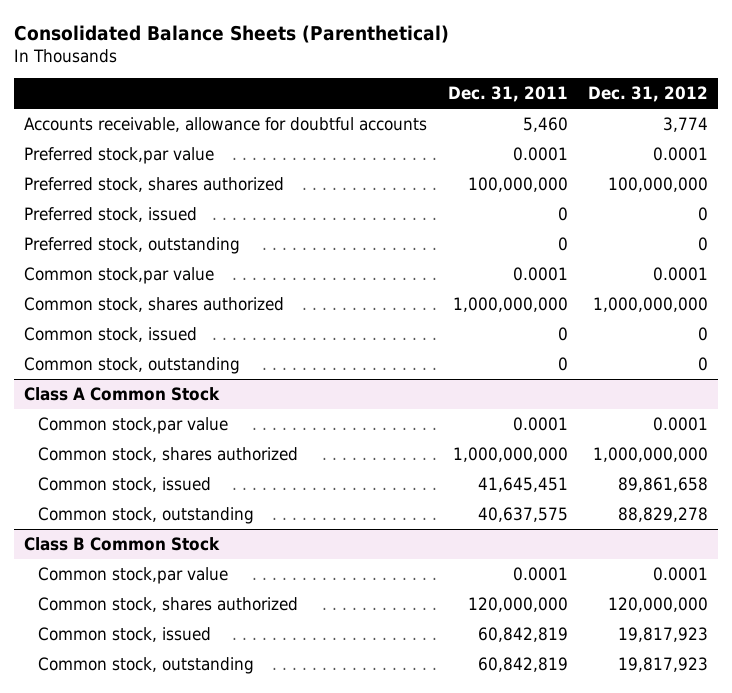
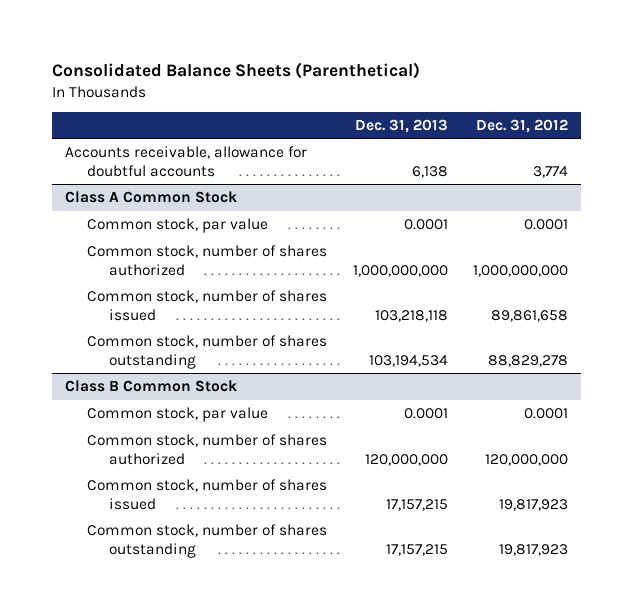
[447,86,568,103] Dec. 31, 2011 -> none
none -> [354,118,448,133] Dec. 31, 2013
[24,146,215,164] Preferred stock,par value -> none
[24,176,285,192] Preferred stock, shares authorized -> none
[24,206,198,222] Preferred stock, issued -> none
[24,236,241,254] Preferred stock, outstanding -> none
[24,266,215,284] Common stock,par value -> none
[24,296,285,312] Common stock, shares authorized -> none
[24,326,198,342] Common stock, issued -> none
[24,356,241,374] Common stock, outstanding -> none
[38,416,229,434] Common stock,par value -> [87,218,269,234] Common stock, par value
[38,446,299,462] Common stock, shares authorized -> [87,245,328,276] Common stock, number of shares authorized
[38,476,212,492] Common stock, issued -> [87,290,328,321] Common stock, number of shares issued
[38,506,255,524] Common stock, outstanding -> [87,335,328,369] Common stock, number of shares outstanding
[38,566,229,584] Common stock,par value -> [87,407,269,423] Common stock, par value
[38,596,299,612] Common stock, shares authorized -> [87,434,328,465] Common stock, number of shares authorized
[38,626,212,642] Common stock, issued -> [87,479,328,510] Common stock, number of shares issued
[38,656,255,674] Common stock, outstanding -> [87,524,328,558] Common stock, number of shares outstanding

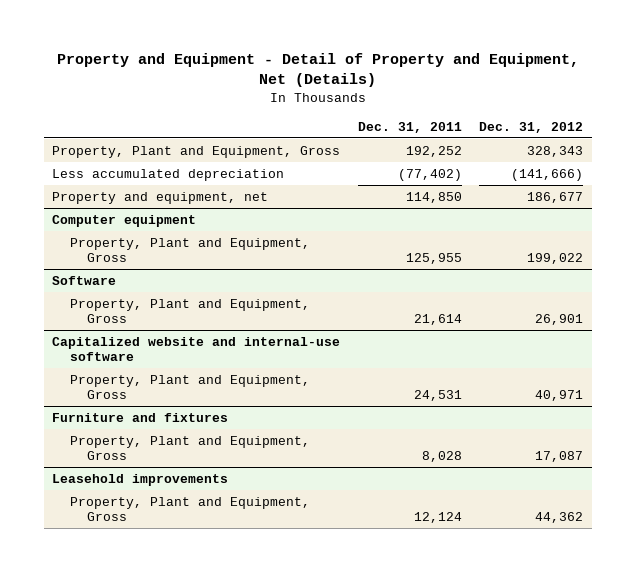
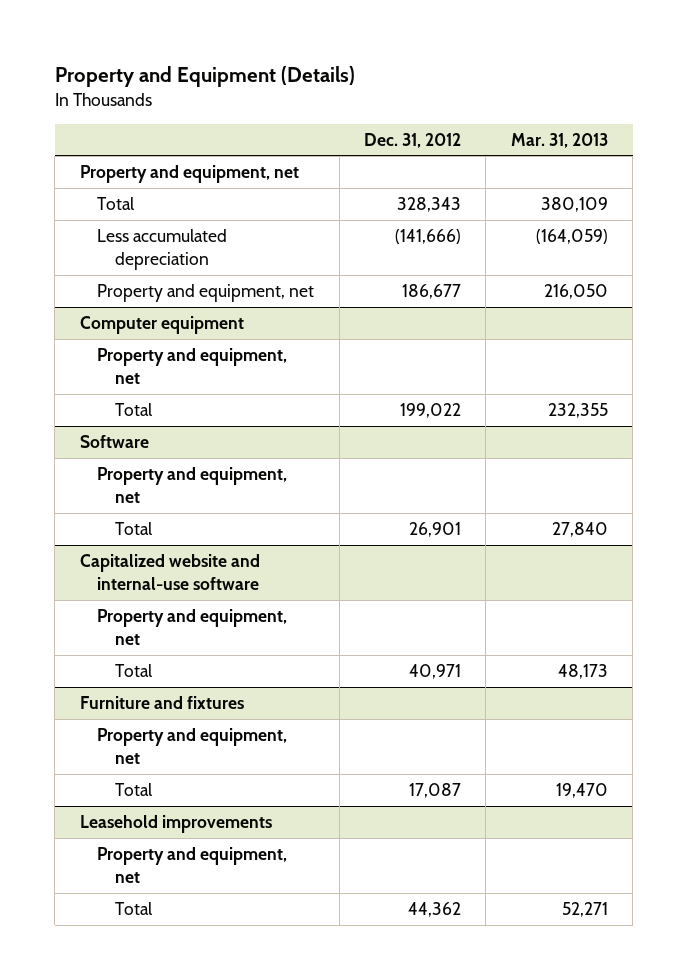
[56,53,579,88] Property and Equipment - Detail of Property and Equipment, Net (Details) -> [54,66,355,88] Property and Equipment (Details)
[357,121,462,133] Dec. 31, 2011 -> none
none -> [510,132,608,148] Mar. 31, 2013
none -> [79,165,299,184] Property and equipment, net
[52,145,341,158] Property, Plant and Equipment, Gross -> [97,197,135,211] Total
none -> [97,348,288,384] Property and equipment, net
[69,237,310,263] Property, Plant and Equipment, Gross -> [114,403,152,417] Total
none -> [97,467,288,503] Property and equipment, net
[69,298,310,324] Property, Plant and Equipment, Gross -> [114,522,152,536] Total
none -> [97,609,288,645] Property and equipment, net
[69,374,310,400] Property, Plant and Equipment, Gross -> [114,664,152,678] Total
none -> [97,728,288,764] Property and equipment, net
[69,435,310,461] Property, Plant and Equipment, Gross -> [114,783,152,797] Total
none -> [97,847,288,883] Property and equipment, net
[69,496,310,522] Property, Plant and Equipment, Gross -> [114,902,152,916] Total

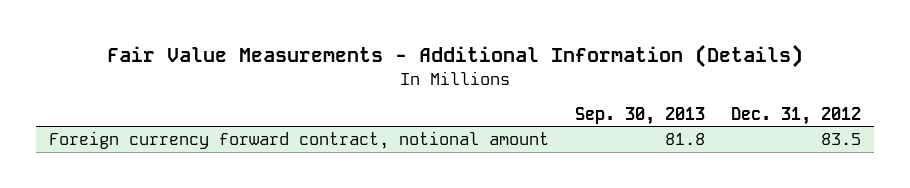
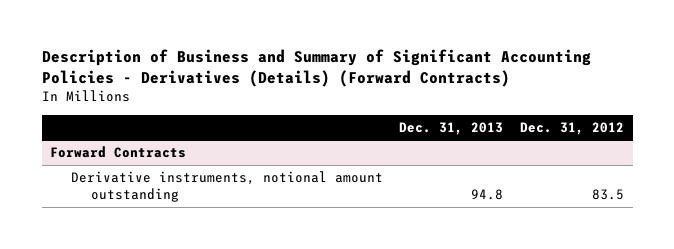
[107,44,804,69] Fair Value Measurements - Additional Information (Details) -> [41,49,591,88] Description of Business and Summary of Significant Accounting Policies - Derivatives (Details) (Forward Contracts)
[575,106,706,125] Sep. 30, 2013 -> none
none -> [399,121,504,135] Dec. 31, 2013
none -> [50,146,187,159] Forward Contracts
[49,131,550,150] Foreign currency forward contract, notional amount -> [70,171,383,203] Derivative instruments, notional amount outstanding

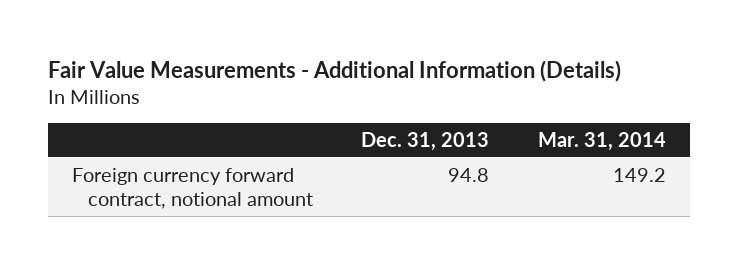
[41,49,591,88] Description of Business and Summary of Significant Accounting Policies - Derivatives (Details) (Forward Contracts) -> [47,59,621,82] Fair Value Measurements - Additional Information (Details)
[520,121,625,135] Dec. 31, 2012 -> none
none -> [537,131,666,151] Mar. 31, 2014
[50,146,187,159] Forward Contracts -> none
[70,171,383,203] Derivative instruments, notional amount outstanding -> [71,167,313,209] Foreign currency forward contract, notional amount

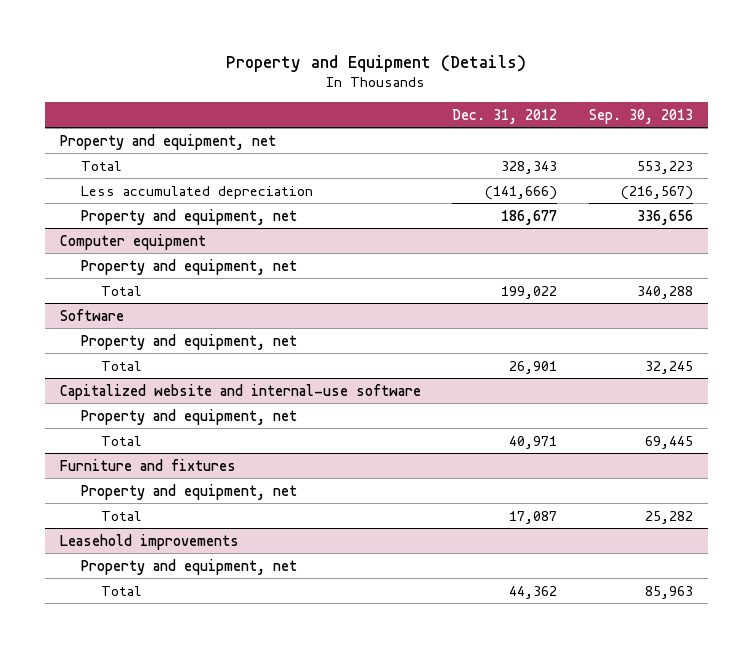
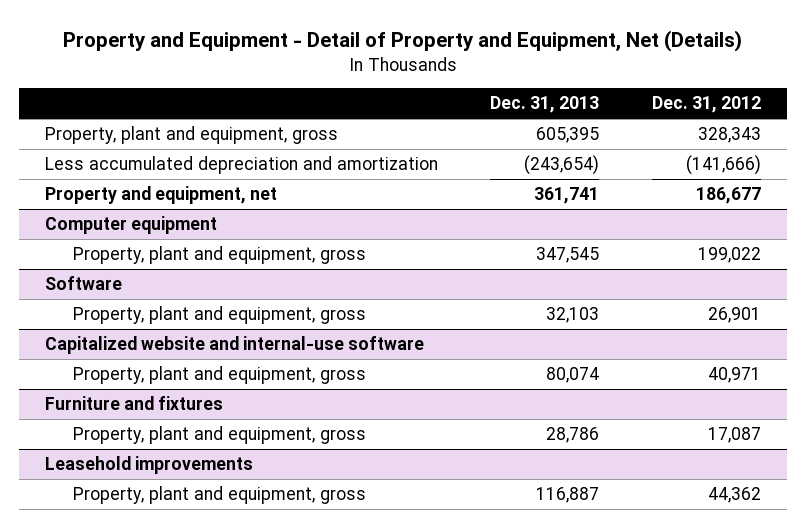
[226,54,527,72] Property and Equipment (Details) -> [62,29,742,52] Property and Equipment - Detail of Property and Equipment, Net (Details)
[588,108,693,124] Sep. 30, 2013 -> none
none -> [490,96,600,114] Dec. 31, 2013
[60,133,277,150] Property and equipment, net -> none
[80,160,122,171] Total -> [45,126,339,145] Property, plant and equipment, gross
[80,185,313,199] Less accumulated depreciation -> [45,156,439,175] Less accumulated depreciation and amortization
[80,258,297,275] Property and equipment, net -> none
[101,285,143,296] Total -> [72,246,366,265] Property, plant and equipment, gross
[80,333,297,350] Property and equipment, net -> none
[101,360,143,371] Total -> [72,306,366,325] Property, plant and equipment, gross
[80,408,297,425] Property and equipment, net -> none
[101,435,143,446] Total -> [72,366,366,385] Property, plant and equipment, gross
[80,483,297,500] Property and equipment, net -> none
[101,510,143,521] Total -> [72,426,366,445] Property, plant and equipment, gross
[80,558,297,575] Property and equipment, net -> none
[101,585,143,596] Total -> [72,486,366,505] Property, plant and equipment, gross

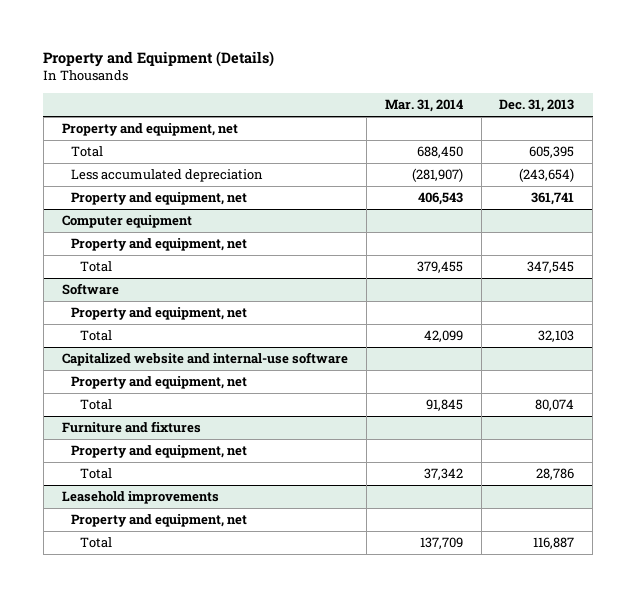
[62,29,742,52] Property and Equipment - Detail of Property and Equipment, Net (Details) -> [43,51,275,68] Property and Equipment (Details)
[651,96,761,114] Dec. 31, 2012 -> none
none -> [384,99,463,113] Mar. 31, 2014
none -> [61,123,238,137] Property and equipment, net
[45,126,339,145] Property, plant and equipment, gross -> [70,146,103,158] Total
[45,156,439,175] Less accumulated depreciation and amortization -> [70,169,263,183] Less accumulated depreciation
none -> [70,238,247,252] Property and equipment, net
[72,246,366,265] Property, plant and equipment, gross -> [79,261,112,273] Total
none -> [70,307,247,321] Property and equipment, net
[72,306,366,325] Property, plant and equipment, gross -> [79,330,112,342] Total
none -> [70,376,247,390] Property and equipment, net
[72,366,366,385] Property, plant and equipment, gross -> [79,399,112,411] Total
none -> [70,445,247,459] Property and equipment, net
[72,426,366,445] Property, plant and equipment, gross -> [79,468,112,480] Total
none -> [70,514,247,528] Property and equipment, net
[72,486,366,505] Property, plant and equipment, gross -> [79,537,112,549] Total

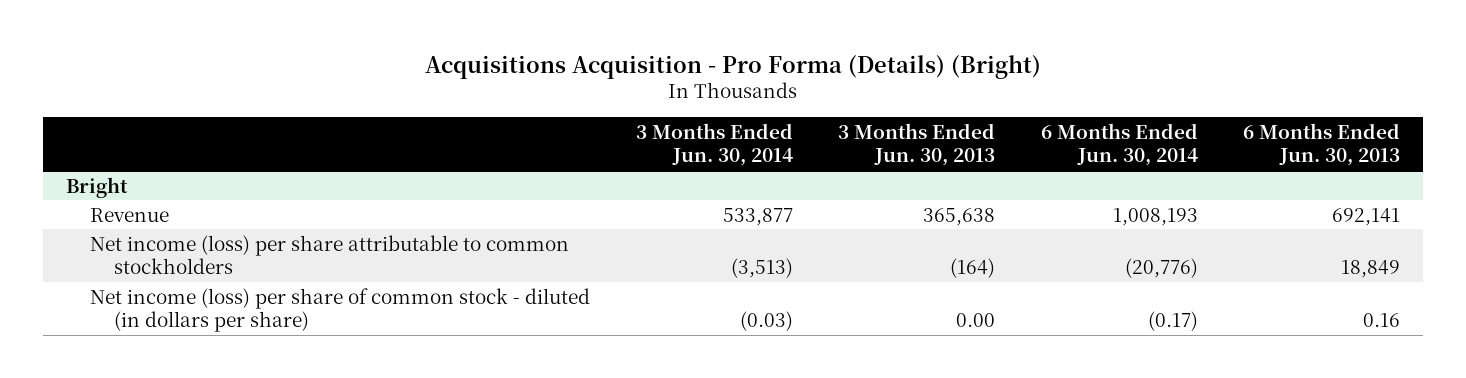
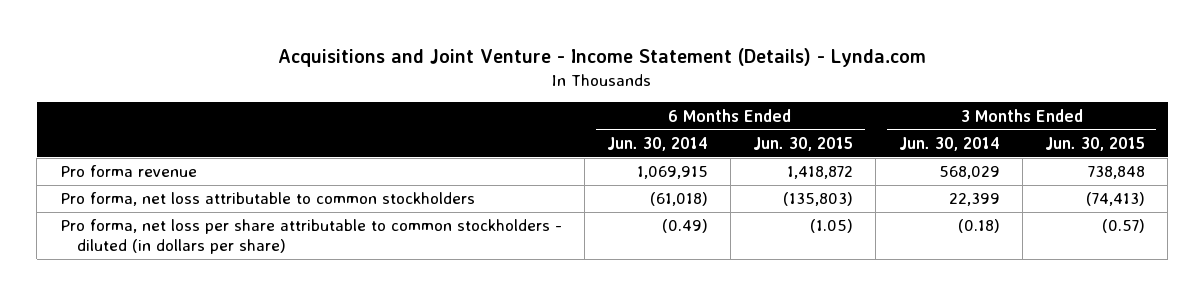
[425,54,1042,79] Acquisitions Acquisition - Pro Forma (Details) (Bright) -> [278,47,927,67] Acquisitions and Joint Venture - Income Statement (Details) - Lynda.com
[838,123,996,167] 3 Months Ended Jun. 30, 2013 -> none
[1242,123,1400,167] 6 Months Ended Jun. 30, 2013 -> none
none -> [753,137,854,152] Jun. 30, 2015
none -> [1044,137,1145,152] Jun. 30, 2015
[66,176,129,198] Bright -> none
[90,207,170,222] Revenue -> [59,165,197,178] Pro forma revenue
[722,207,793,226] 533,877 -> [938,166,1000,180] 568,029
[1112,207,1198,226] 1,008,193 -> [636,166,708,180] 1,069,915
[90,234,570,274] Net income (loss) per share attributable to common stockholders -> [59,192,475,207] Pro forma, net loss attributable to common stockholders
[730,257,793,278] (3,513) -> [948,193,1000,207] 22,399
[1124,257,1198,278] (20,776) -> [649,192,708,207] (61,018)
[90,287,591,332] Net income (loss) per share of common stock - diluted (in dollars per share) -> [59,219,562,254] Pro forma, net loss per share attributable to common stockholders - diluted (in dollars per share)
[739,310,793,331] (0.03) -> [957,219,1000,234] (0.18)
[1147,310,1198,331] (0.17) -> [661,219,708,234] (0.49)

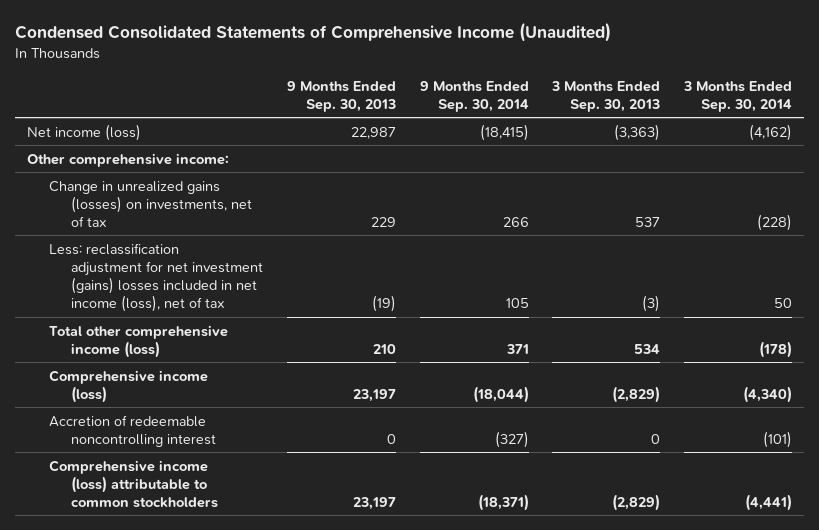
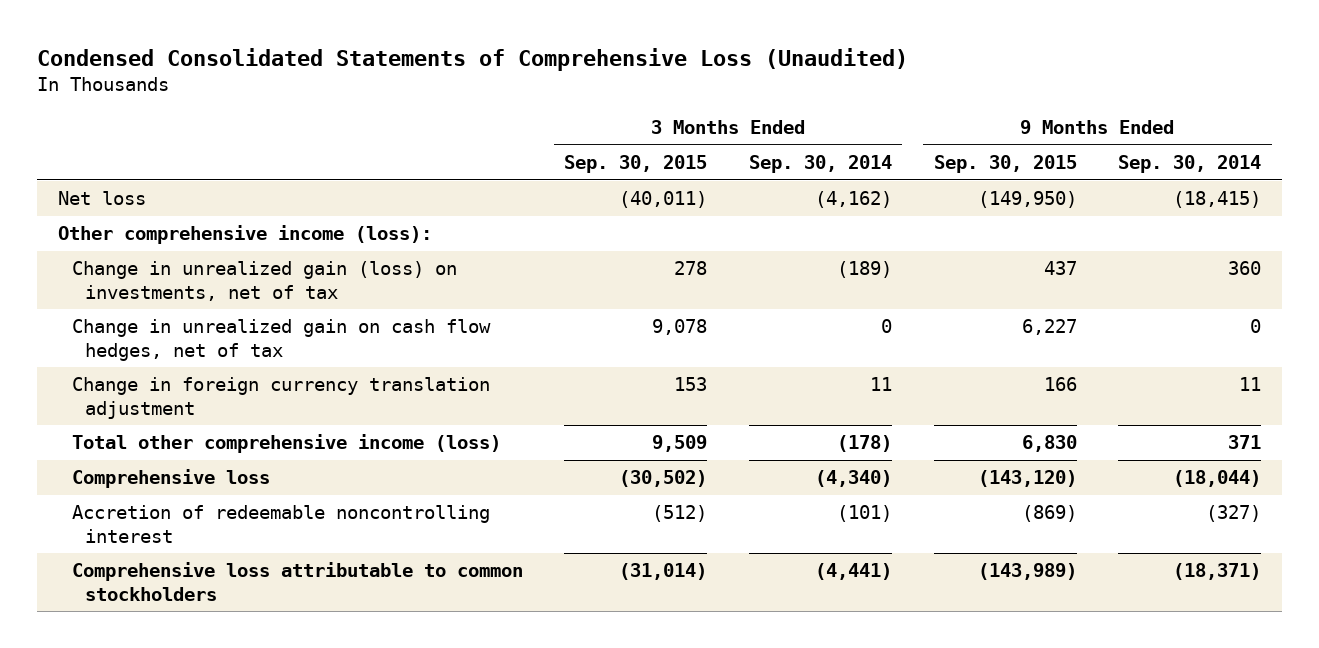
[14,21,611,42] Condensed Consolidated Statements of Comprehensive Income (Unaudited) -> [36,47,908,71] Condensed Consolidated Statements of Comprehensive Loss (Unaudited)
[286,80,396,112] 9 Months Ended Sep. 30, 2013 -> none
[551,80,661,112] 3 Months Ended Sep. 30, 2013 -> none
none -> [564,154,708,173] Sep. 30, 2015
none -> [933,154,1077,173] Sep. 30, 2015
[48,242,263,313] Less: reclassification adjustment for net investment (gains) losses included in net income (loss), net of tax -> none
[26,123,141,141] Net income (loss) -> [57,191,146,206] Net loss
[26,152,229,167] Other comprehensive income: -> [57,225,432,245] Other comprehensive income (loss):
[48,180,252,227] Change in unrealized gains (losses) on investments, net of tax -> [71,261,457,301] Change in unrealized gain (loss) on investments, net of tax
[502,216,529,227] 266 -> [1228,261,1262,276] 360
[757,213,793,231] (228) -> [836,261,892,279] (189)
none -> [71,319,491,361] Change in unrealized gain on cash flow hedges, net of tax
none -> [71,377,490,419] Change in foreign currency translation adjustment
[48,369,208,403] Comprehensive income (loss) -> [71,469,270,489] Comprehensive loss
[48,459,218,508] Comprehensive income (loss) attributable to common stockholders -> [71,562,523,601] Comprehensive loss attributable to common stockholders

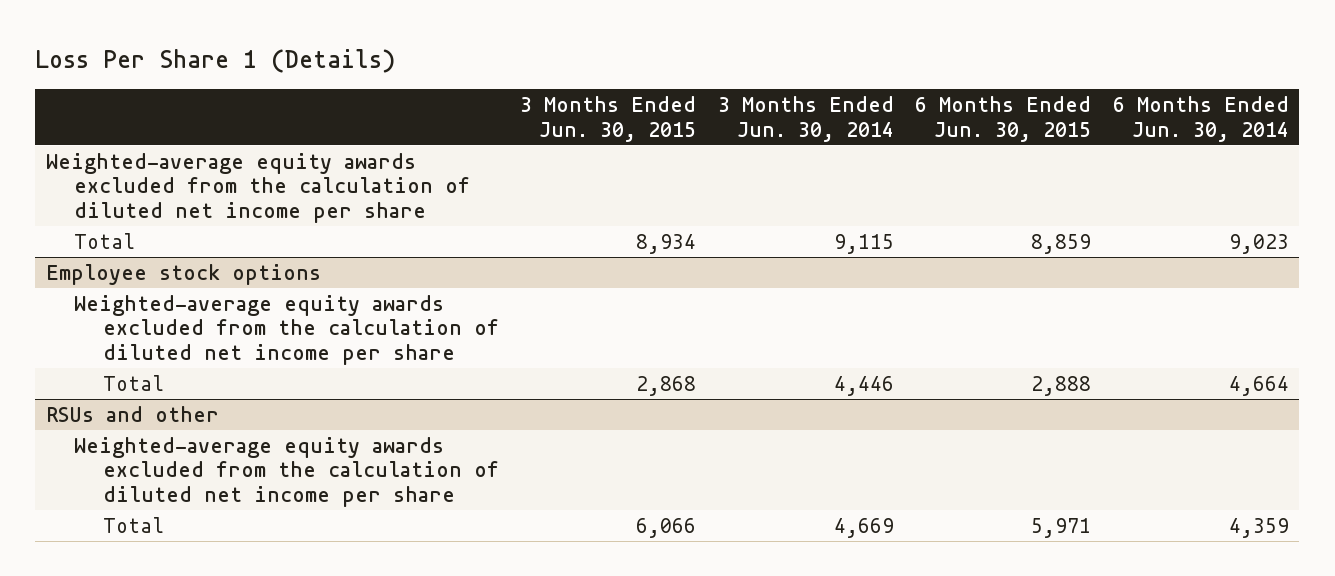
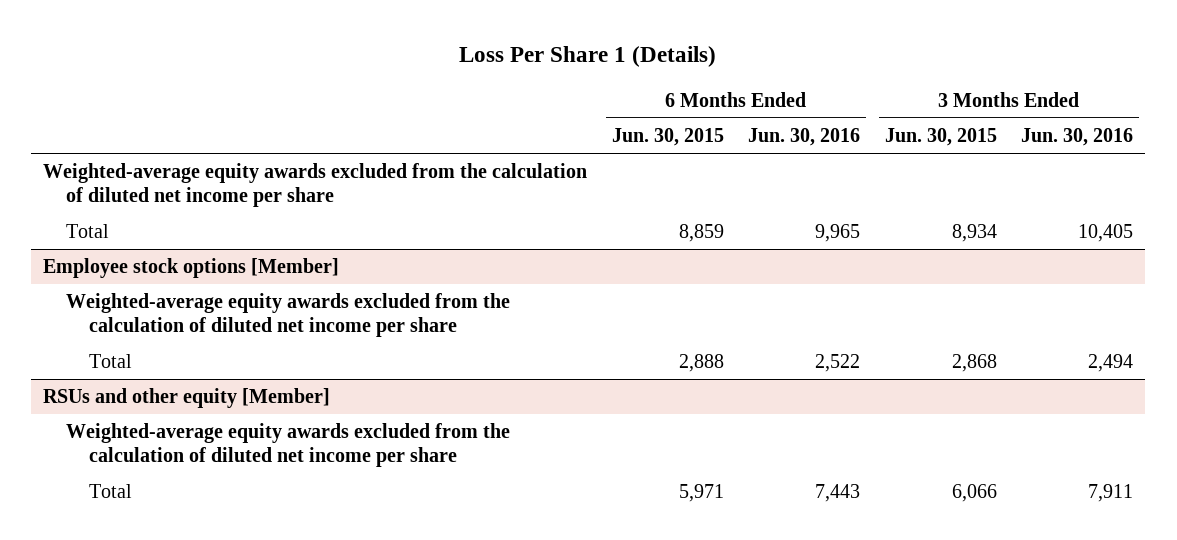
[717,96,894,142] 3 Months Ended Jun. 30, 2014 -> none
[1112,96,1289,142] 6 Months Ended Jun. 30, 2014 -> none
none -> [748,127,861,146] Jun. 30, 2016
none -> [1021,127,1134,146] Jun. 30, 2016
[46,263,322,285] Employee stock options -> [43,258,340,279] Employee stock options [Member]
[46,405,220,422] RSUs and other -> [43,388,331,409] RSUs and other equity [Member]

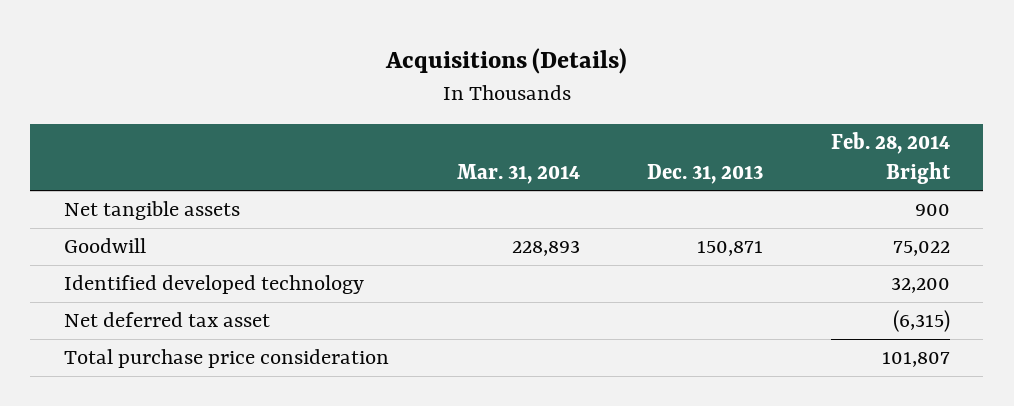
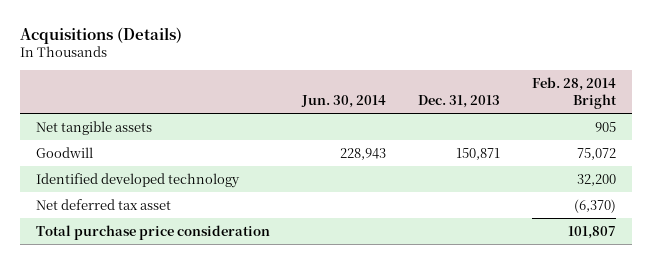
[456,163,580,184] Mar. 31, 2014 -> none
none -> [300,94,386,108] Jun. 30, 2014
[914,204,950,217] 900 -> [595,121,617,132] 905
[892,241,950,257] 75,022 -> [577,147,617,160] 75,072
[892,310,950,333] (6,315) -> [574,198,617,213] (6,370)

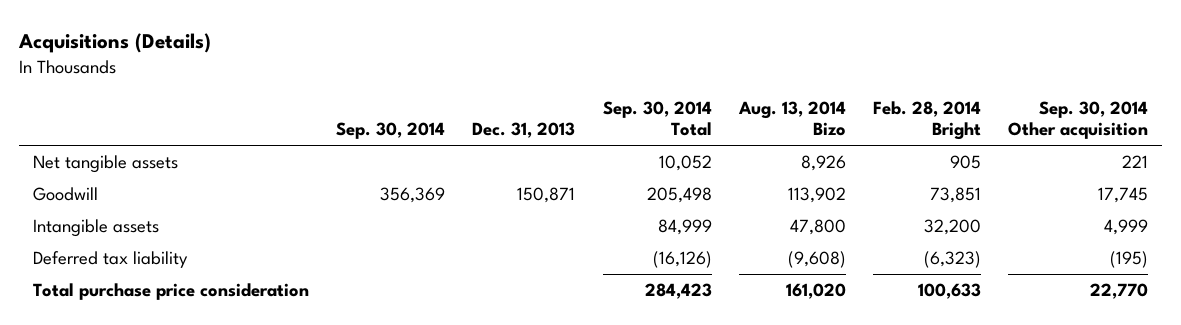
[300,94,386,108] Jun. 30, 2014 -> none
none -> [336,122,446,140] Sep. 30, 2014
none -> [602,100,712,137] Sep. 30, 2014 Total
none -> [737,100,846,137] Aug. 13, 2014 Bizo
none -> [1008,100,1149,140] Sep. 30, 2014 Other acquisition
[35,198,171,210] Net deferred tax asset -> none
[577,147,617,160] 75,072 -> [930,187,982,204] 73,851
[35,172,240,188] Identified developed technology -> [33,219,160,238] Intangible assets
none -> [33,251,189,269] Deferred tax liability
[568,225,617,239] 101,807 -> [918,283,982,300] 100,633

